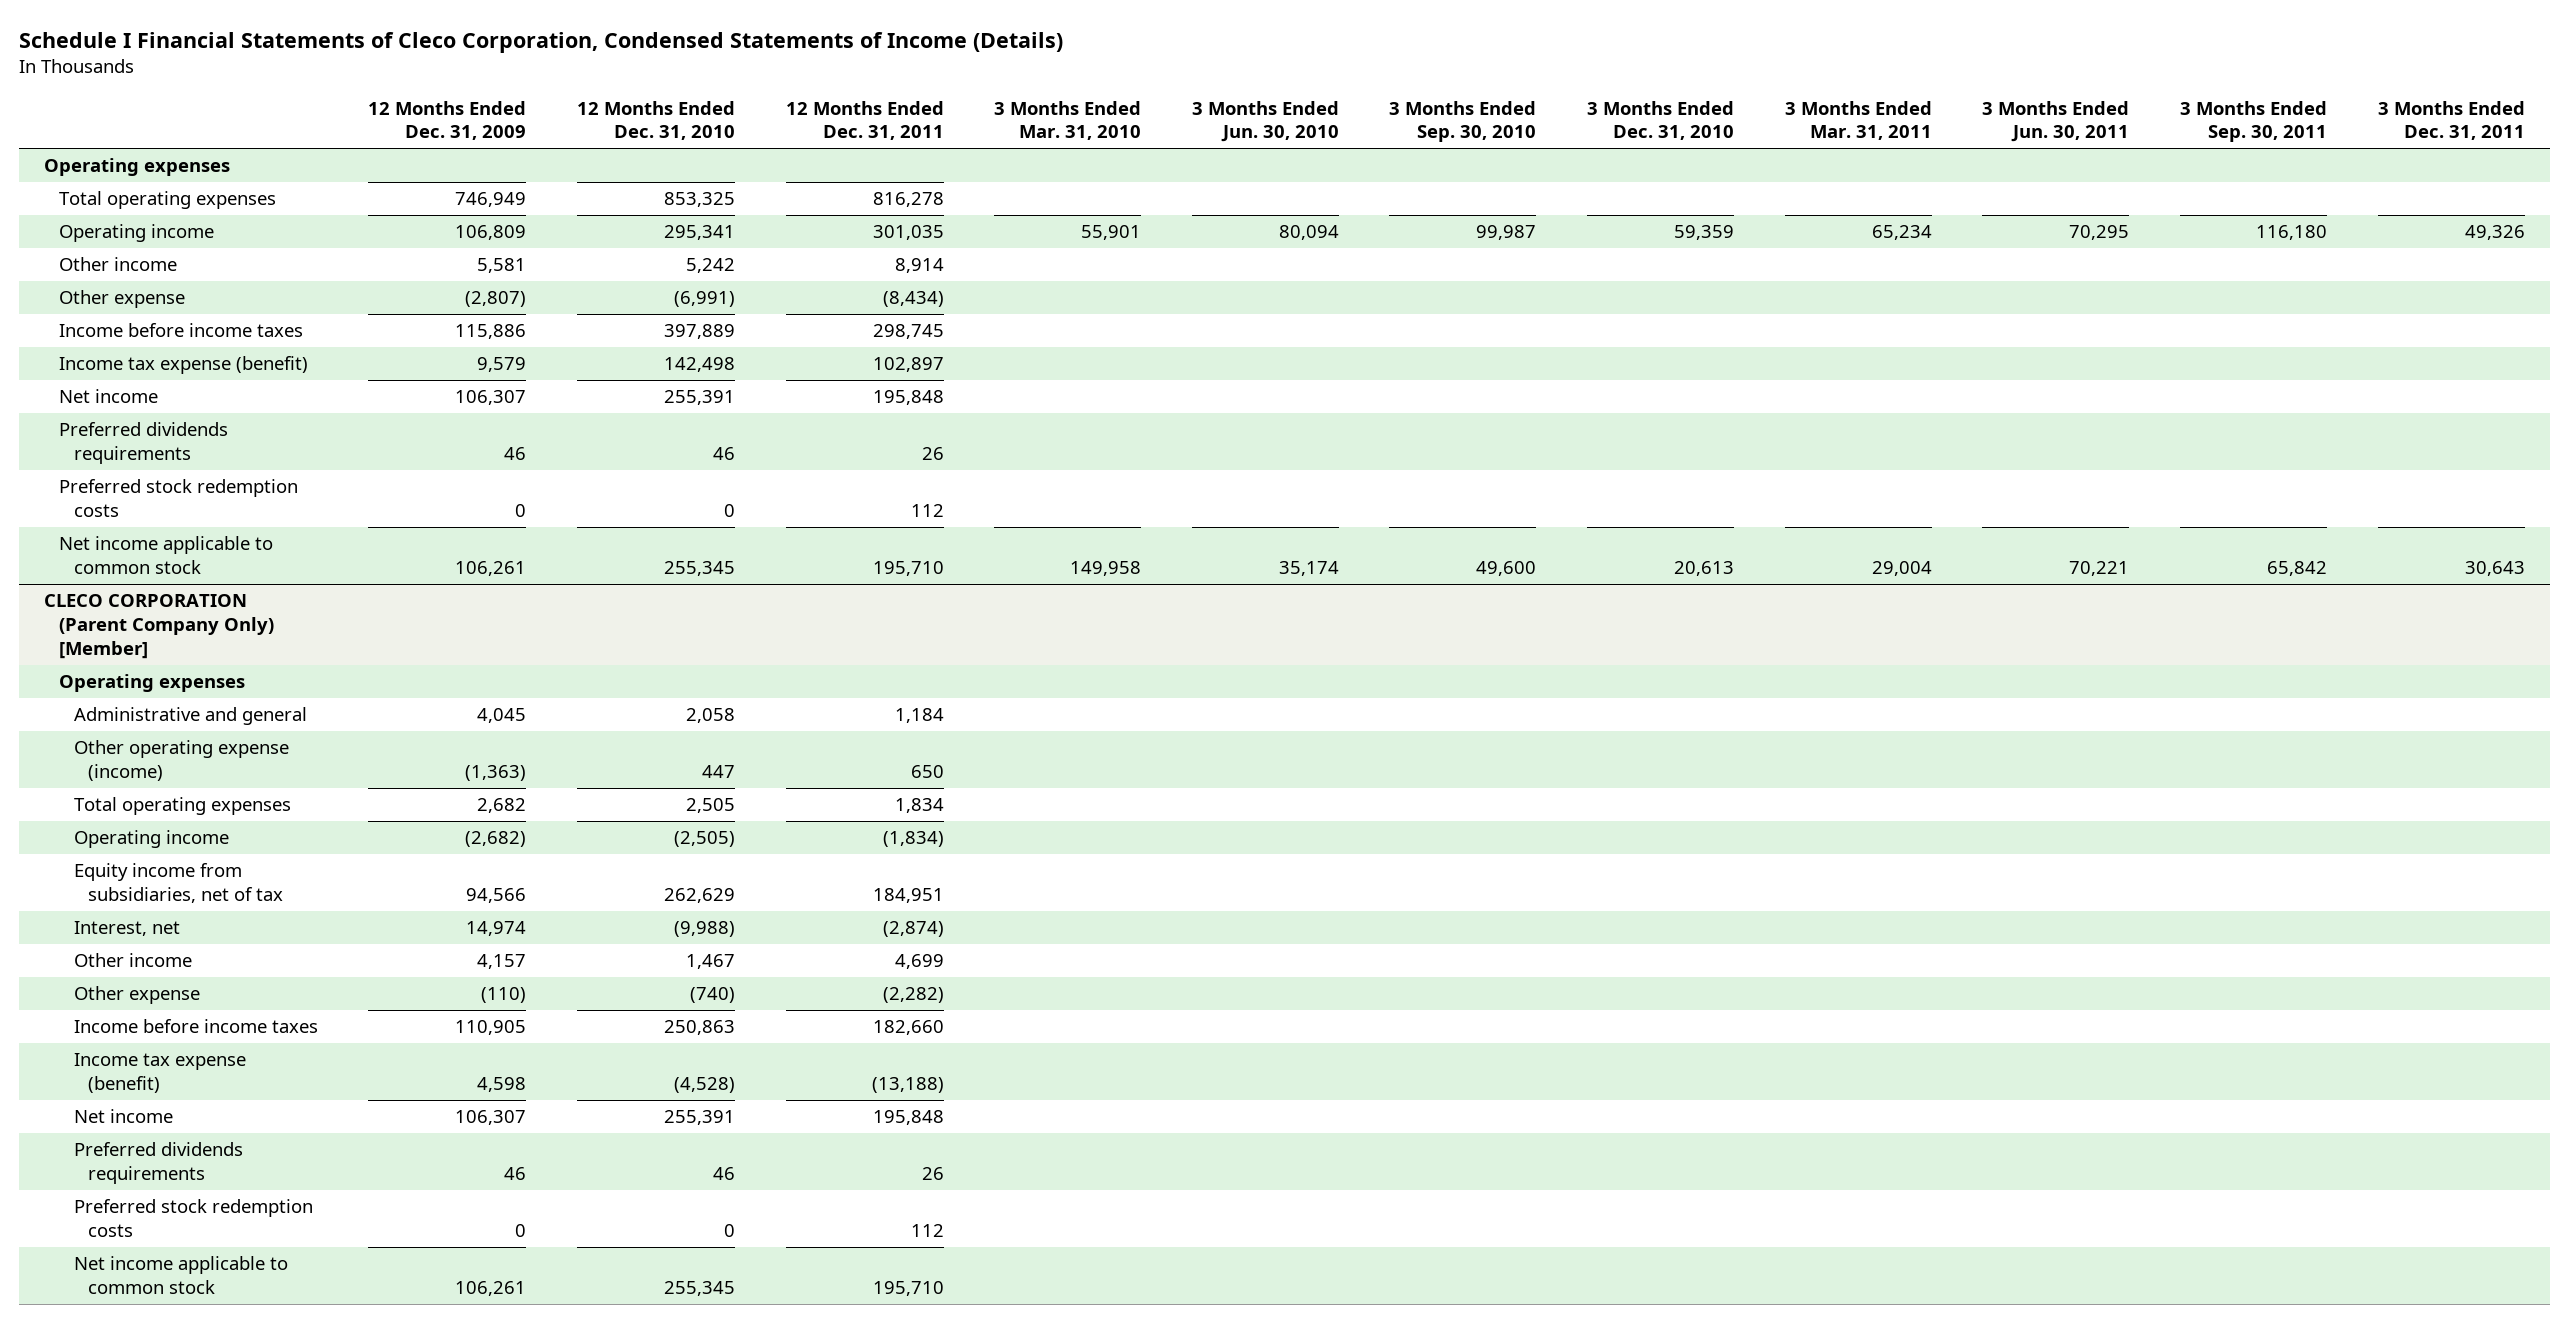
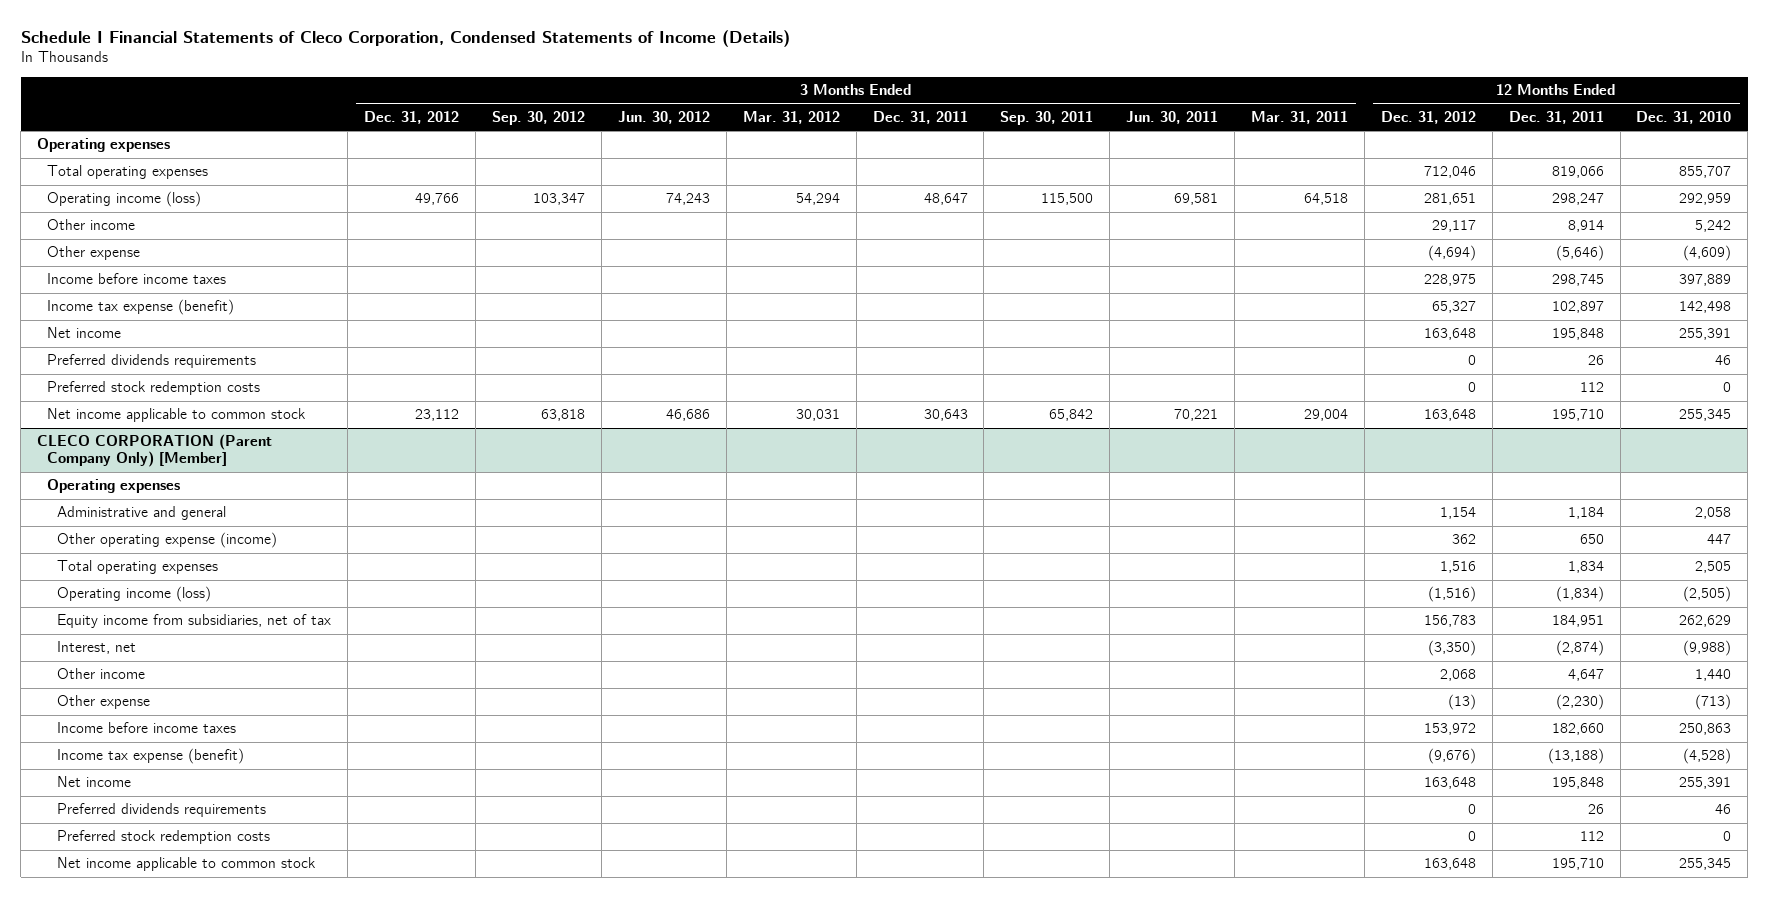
[368,100,527,141] 12 Months Ended Dec. 31, 2009 -> none
[994,100,1142,141] 3 Months Ended Mar. 31, 2010 -> none
[1191,100,1339,143] 3 Months Ended Jun. 30, 2010 -> none
[1389,100,1537,143] 3 Months Ended Sep. 30, 2010 -> none
[1587,100,1735,141] 3 Months Ended Dec. 31, 2010 -> none
none -> [364,111,460,125] Dec. 31, 2012
none -> [492,111,586,126] Sep. 30, 2012
none -> [617,111,710,125] Jun. 30, 2012
none -> [742,111,840,125] Mar. 31, 2012
none -> [1380,111,1476,125] Dec. 31, 2012
[663,192,735,208] 853,325 -> [1679,166,1732,179] 855,707
[872,192,944,208] 816,278 -> [1551,166,1604,179] 819,066
[59,224,215,243] Operating income -> [47,191,202,208] Operating income (loss)
[663,225,735,241] 295,341 -> [1679,193,1732,206] 292,959
[872,225,944,241] 301,035 -> [1551,193,1604,206] 298,247
[1871,225,1932,241] 65,234 -> [1303,193,1348,206] 64,518
[2069,225,2130,241] 70,295 -> [1174,193,1219,206] 69,581
[2256,225,2328,241] 116,180 -> [1041,193,1094,206] 115,500
[2464,225,2525,241] 49,326 -> [923,193,968,206] 48,647
[673,291,735,308] (6,991) -> [1683,245,1732,262] (4,609)
[882,291,944,308] (8,434) -> [1555,245,1604,262] (5,646)
[73,830,229,849] Operating income -> [57,586,212,603] Operating income (loss)
[685,954,735,970] 1,467 -> [1695,669,1732,682] 1,440
[894,954,944,970] 4,699 -> [1567,669,1604,682] 4,647
[689,987,735,1004] (740) -> [1695,694,1732,711] (713)
[882,987,944,1004] (2,282) -> [1555,694,1604,711] (2,230)

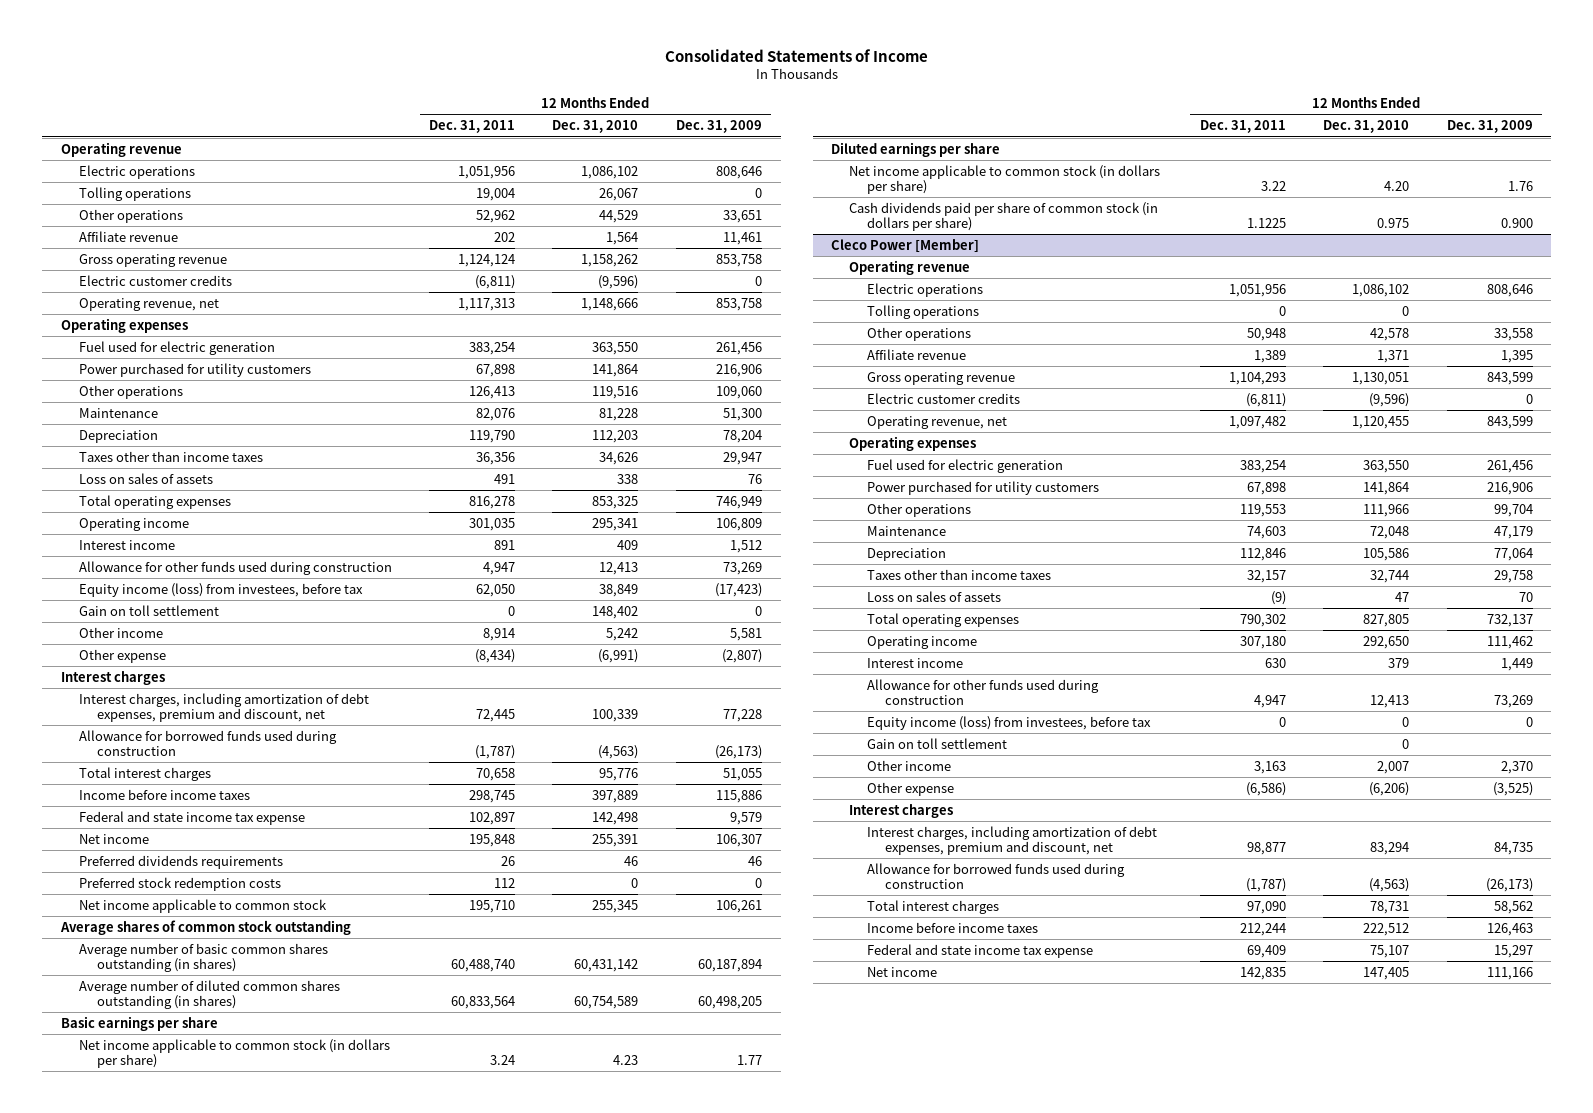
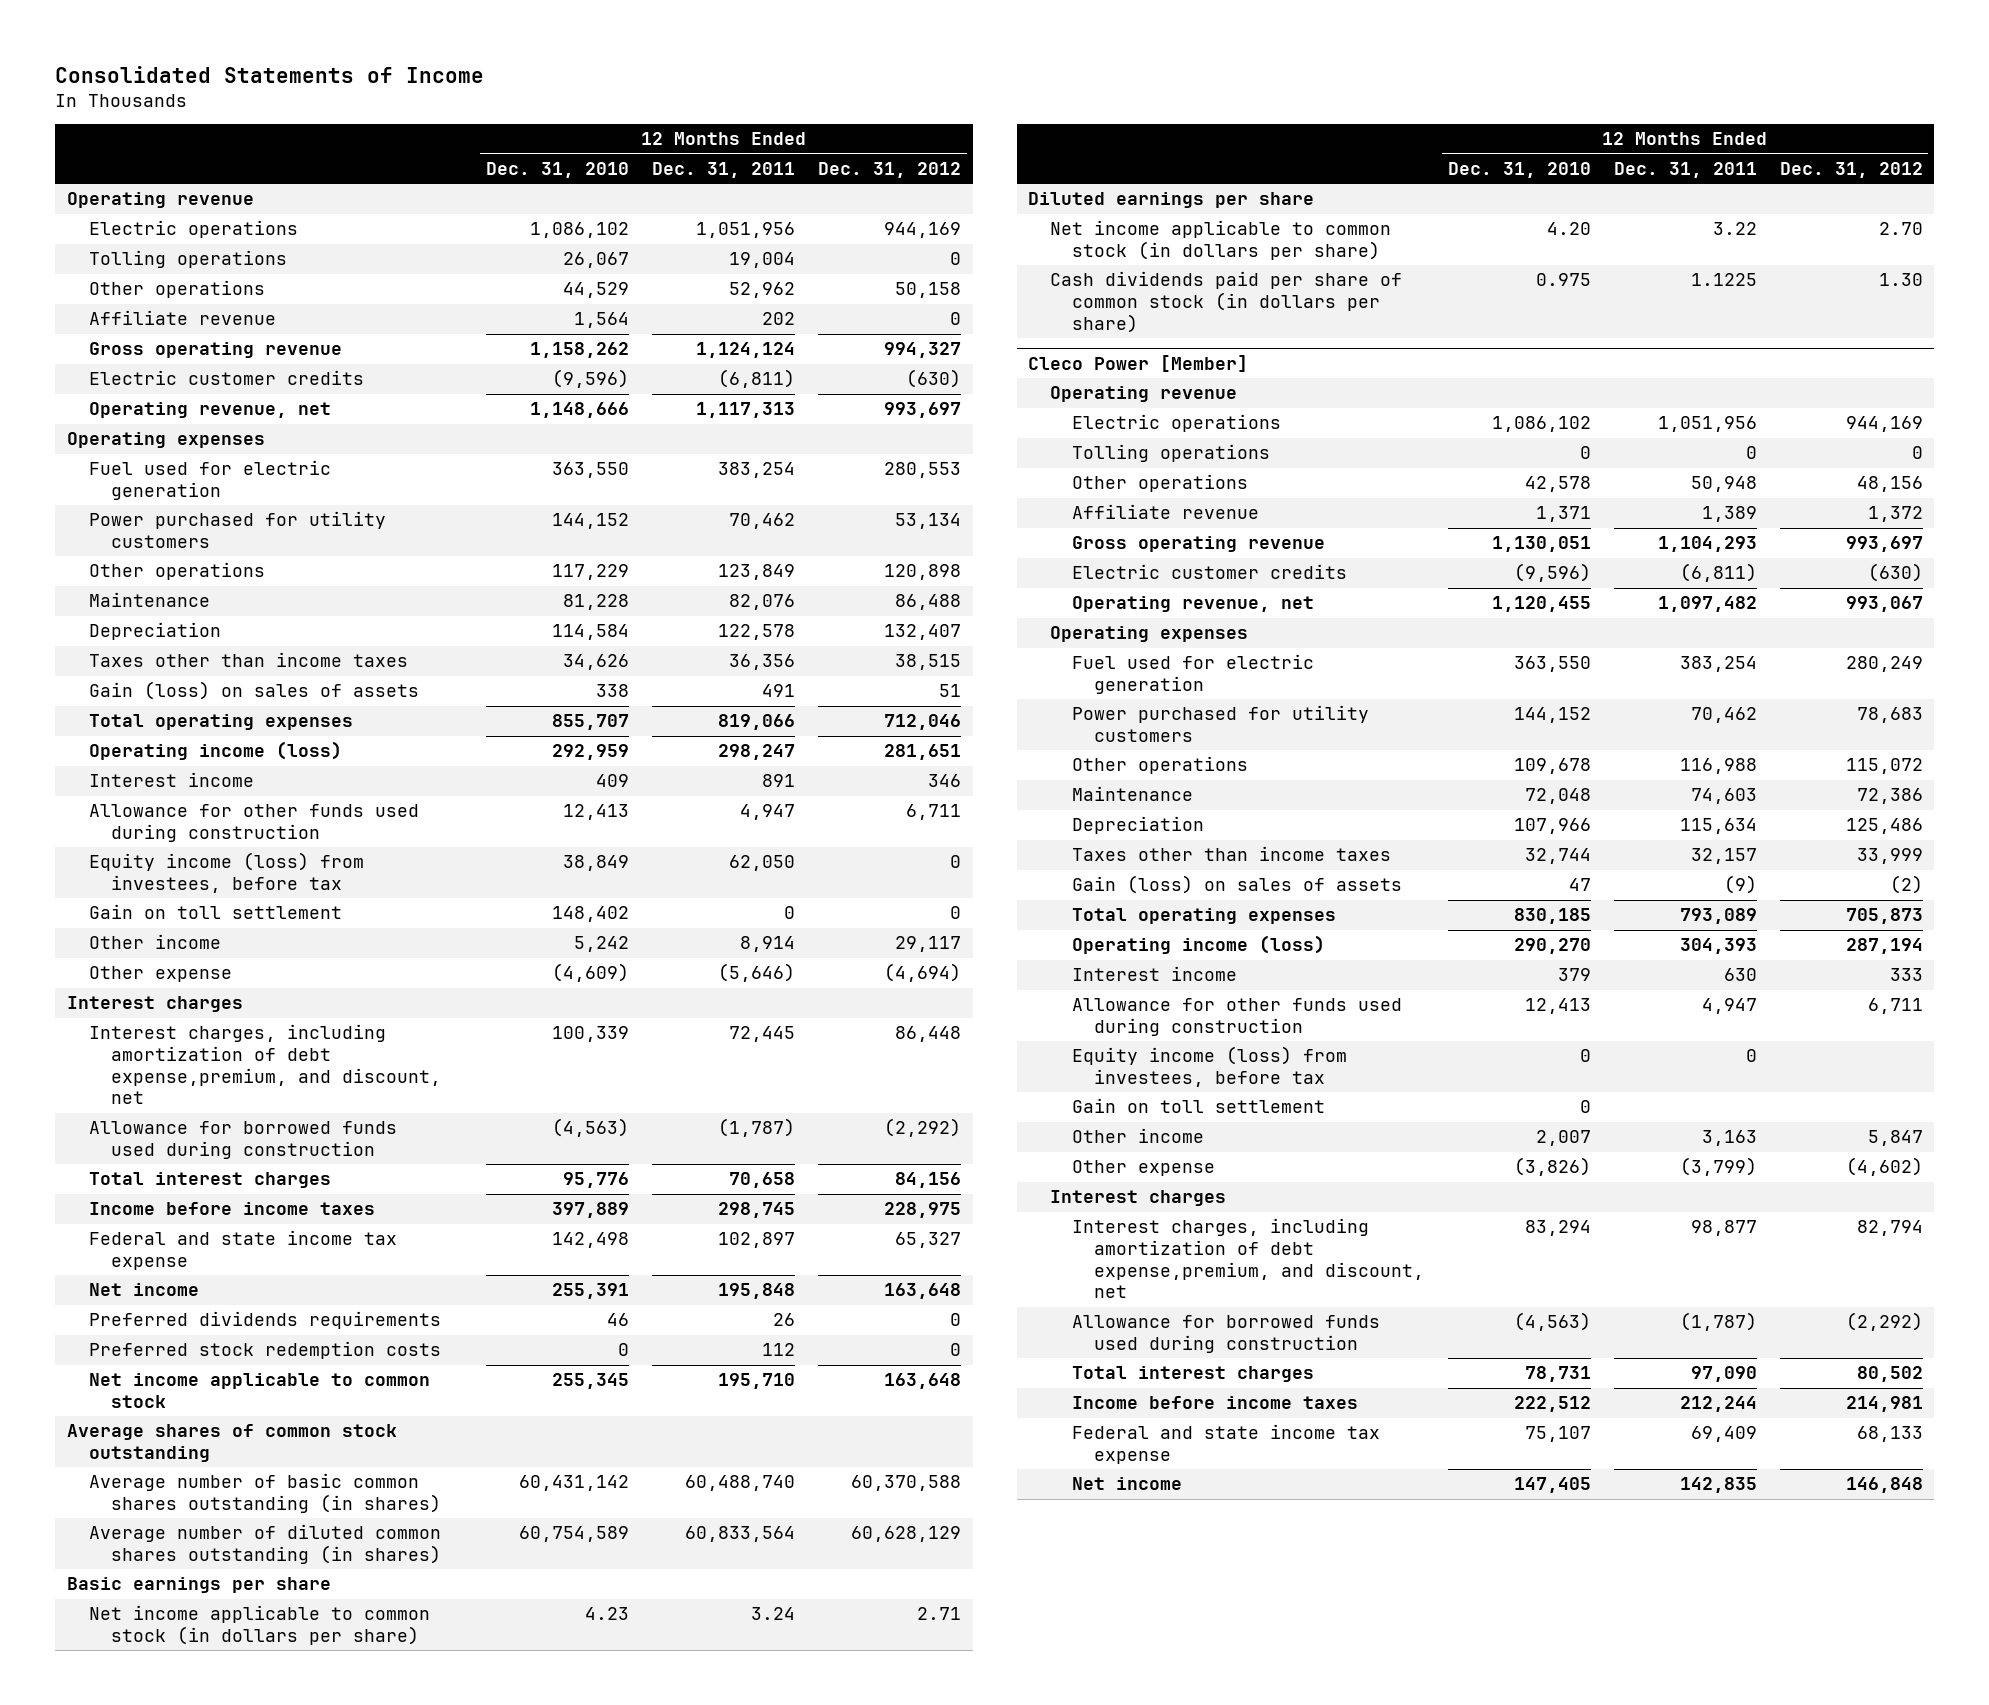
[675,120,762,134] Dec. 31, 2009 -> none
none -> [818,162,962,179] Dec. 31, 2012
[475,363,515,377] 67,898 -> [729,513,796,530] 70,462
[592,363,639,377] 141,864 -> [552,513,630,530] 144,152
[468,385,515,399] 126,413 -> [718,564,796,581] 123,849
[592,385,639,399] 119,516 -> [552,564,630,581] 117,229
[468,429,515,443] 119,790 -> [718,624,796,641] 122,578
[592,429,639,443] 112,203 -> [552,624,630,641] 114,584
[78,472,213,484] Loss on sales of assets -> [88,681,419,701] Gain (loss) on sales of assets
[468,495,515,509] 816,278 -> [718,714,796,731] 819,066
[592,495,639,509] 853,325 -> [552,714,630,731] 855,707
[78,517,189,531] Operating income -> [88,741,342,761] Operating income (loss)
[468,517,515,531] 301,035 -> [718,744,796,761] 298,247
[592,517,639,531] 295,341 -> [552,744,630,761] 292,959
[474,648,515,663] (8,434) -> [718,963,796,983] (5,646)
[598,648,639,663] (6,991) -> [552,963,630,983] (4,609)
[78,692,369,722] Interest charges, including amortization of debt expenses, premium and discount, net -> [88,1024,441,1105] Interest charges, including amortization of debt expense,premium, and discount, net
[1246,481,1286,495] 67,898 -> [1690,707,1757,724] 70,462
[1363,481,1410,495] 141,864 -> [1513,707,1591,724] 144,152
[1239,503,1286,517] 119,553 -> [1679,758,1757,775] 116,988
[1363,503,1410,517] 111,966 -> [1513,758,1591,775] 109,678
[1239,547,1286,561] 112,846 -> [1679,818,1757,835] 115,634
[1363,547,1410,561] 105,586 -> [1513,818,1591,835] 107,966
[867,590,1002,602] Loss on sales of assets -> [1072,875,1403,895] Gain (loss) on sales of assets
[1239,613,1286,627] 790,302 -> [1679,908,1757,925] 793,089
[1363,613,1410,627] 827,805 -> [1513,908,1591,925] 830,185
[867,635,978,649] Operating income -> [1072,935,1326,955] Operating income (loss)
[1239,635,1286,649] 307,180 -> [1679,938,1757,955] 304,393
[1363,635,1410,649] 292,650 -> [1513,938,1591,955] 290,270
[1245,781,1286,796] (6,586) -> [1679,1157,1757,1177] (3,799)
[1369,781,1410,796] (6,206) -> [1513,1157,1591,1177] (3,826)
[867,825,1158,855] Interest charges, including amortization of debt expenses, premium and discount, net -> [1072,1218,1425,1299] Interest charges, including amortization of debt expense,premium, and discount, net

